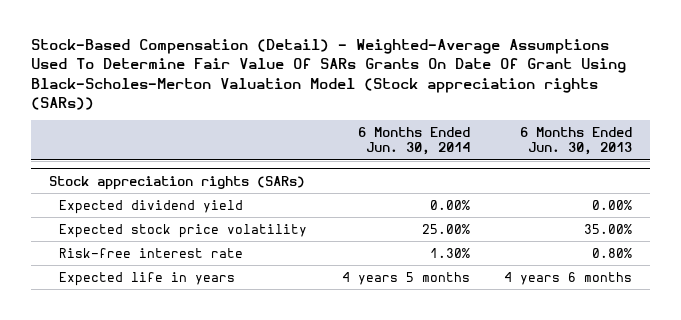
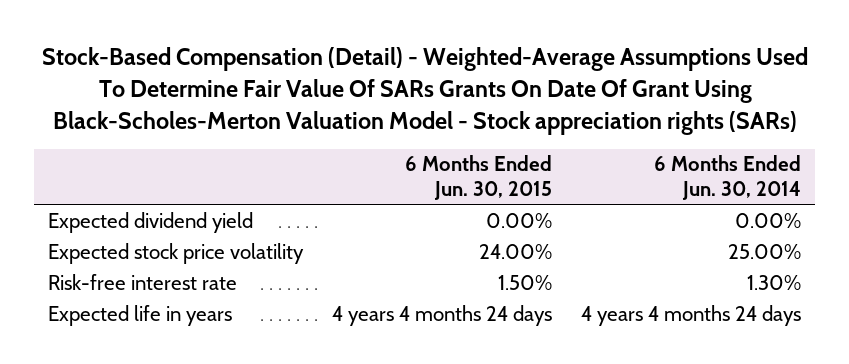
[31,39,627,110] Stock-Based Compensation (Detail) - Weighted-Average Assumptions Used To Determine Fair Value Of SARs Grants On Date Of Grant Using Black-Scholes-Merton Valuation Model (Stock appreciation rights (SARs)) -> [41,47,808,135] Stock-Based Compensation (Detail) - Weighted-Average Assumptions Used To Determine Fair Value Of SARs Grants On Date Of Grant Using Black-Scholes-Merton Valuation Model - Stock appreciation rights (SARs)
[520,126,633,156] 6 Months Ended Jun. 30, 2013 -> none
none -> [405,155,553,201] 6 Months Ended Jun. 30, 2015
[48,175,305,190] Stock appreciation rights (SARs) -> none
[341,271,470,285] 4 years 5 months -> [581,305,802,327] 4 years 4 months 24 days

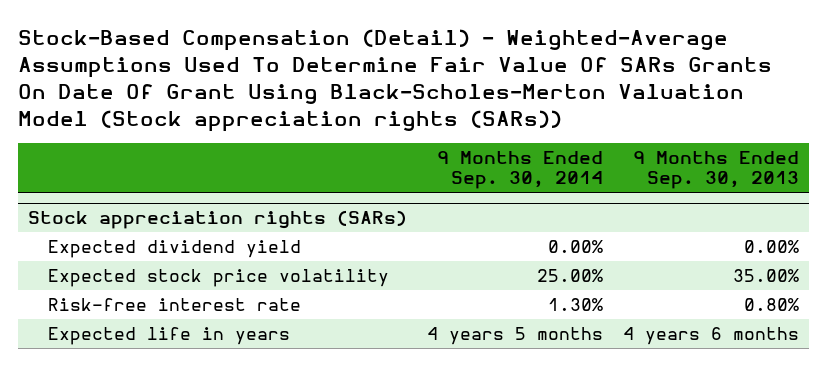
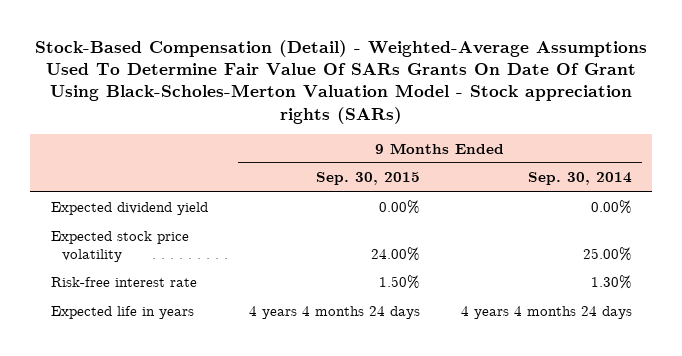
[18,29,773,132] Stock-Based Compensation (Detail) - Weighted-Average Assumptions Used To Determine Fair Value Of SARs Grants On Date Of Grant Using Black-Scholes-Merton Valuation Model (Stock appreciation rights (SARs)) -> [35,39,648,124] Stock-Based Compensation (Detail) - Weighted-Average Assumptions Used To Determine Fair Value Of SARs Grants On Date Of Grant Using Black-Scholes-Merton Valuation Model - Stock appreciation rights (SARs)
[633,150,800,190] 9 Months Ended Sep. 30, 2013 -> none
none -> [315,172,420,186] Sep. 30, 2015
[28,210,408,230] Stock appreciation rights (SARs) -> none
[427,326,604,345] 4 years 5 months -> [460,306,632,320] 4 years 4 months 24 days

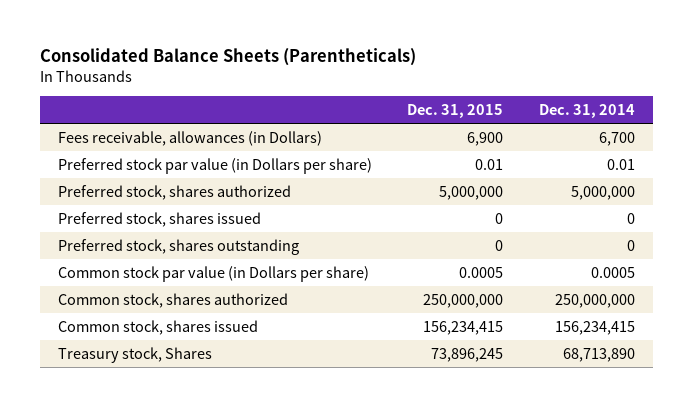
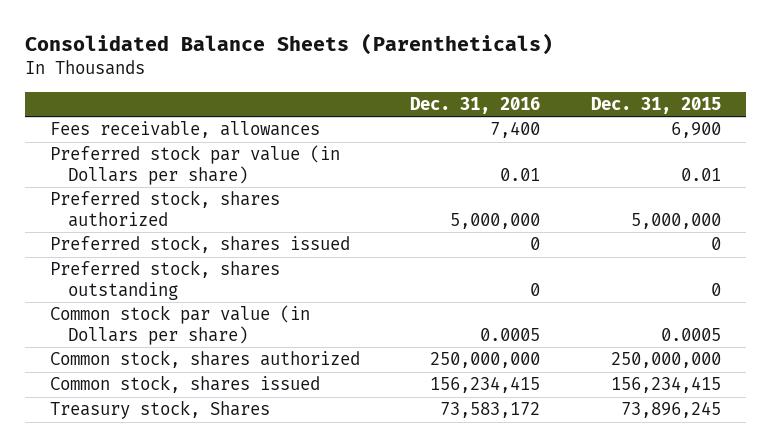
[538,103,635,118] Dec. 31, 2014 -> none
none -> [410,96,541,114] Dec. 31, 2016
[57,130,322,146] Fees receivable, allowances (in Dollars) -> [49,121,320,139] Fees receivable, allowances

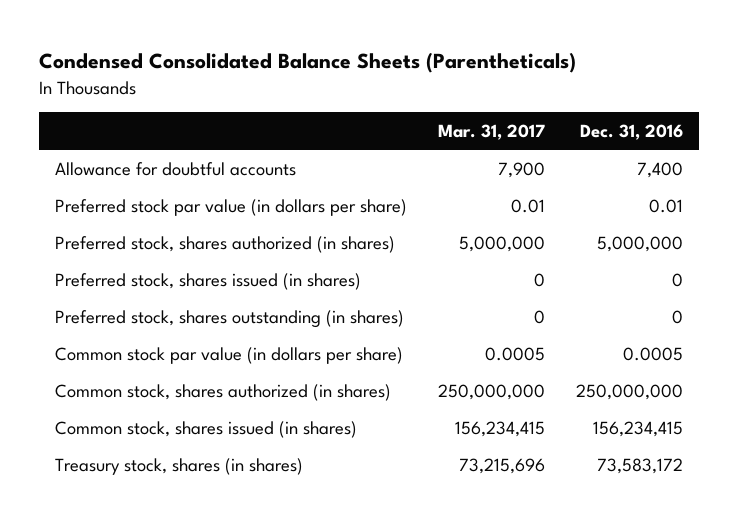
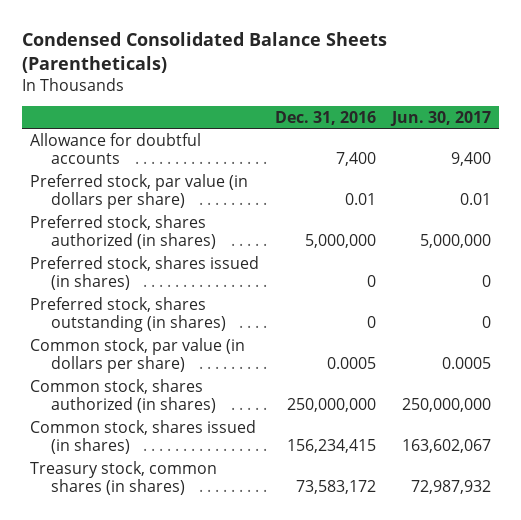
[437,124,545,141] Mar. 31, 2017 -> none
none -> [389,110,491,126] Jun. 30, 2017
[54,198,407,216] Preferred stock par value (in dollars per share) -> [30,173,249,210] Preferred stock, par value (in dollars per share)
[54,346,403,364] Common stock par value (in dollars per share) -> [30,337,246,374] Common stock, par value (in dollars per share)
[54,457,303,475] Treasury stock, shares (in shares) -> [30,460,218,496] Treasury stock, common shares (in shares)

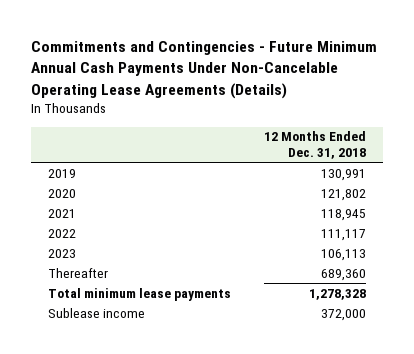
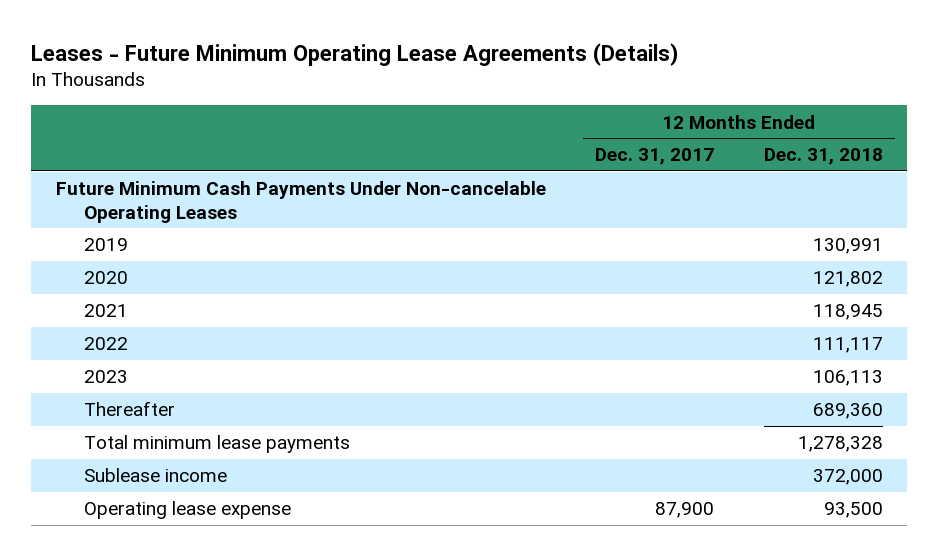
[31,41,378,99] Commitments and Contingencies - Future Minimum Annual Cash Payments Under Non-Cancelable Operating Lease Agreements (Details) -> [31,42,680,66] Leases - Future Minimum Operating Lease Agreements (Details)
none -> [595,148,715,166] Dec. 31, 2017
none -> [55,181,546,223] Future Minimum Cash Payments Under Non-cancelable Operating Leases
none -> [84,501,292,520] Operating lease expense

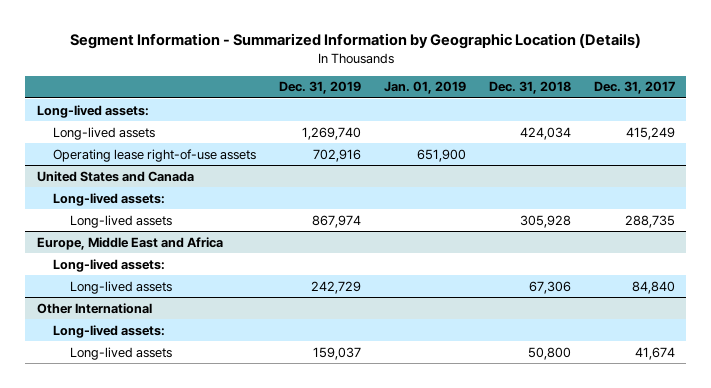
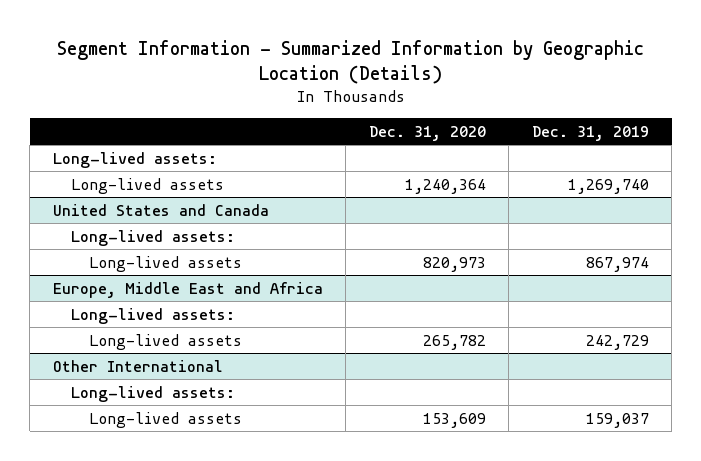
[383,81,466,95] Jan. 01, 2019 -> none
[488,81,571,95] Dec. 31, 2018 -> none
[593,81,675,95] Dec. 31, 2017 -> none
none -> [368,125,486,141] Dec. 31, 2020
[53,148,257,162] Operating lease right-of-use assets -> none

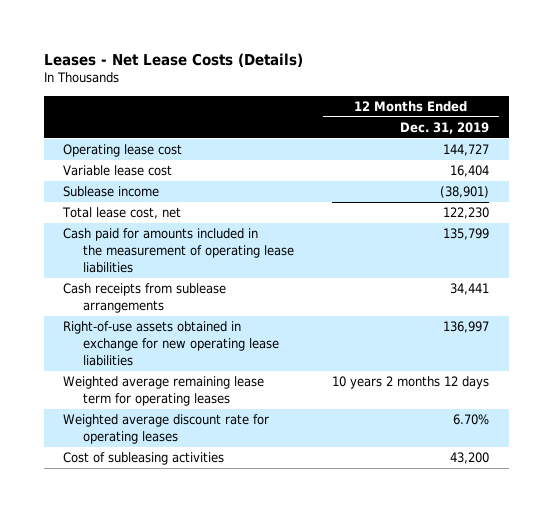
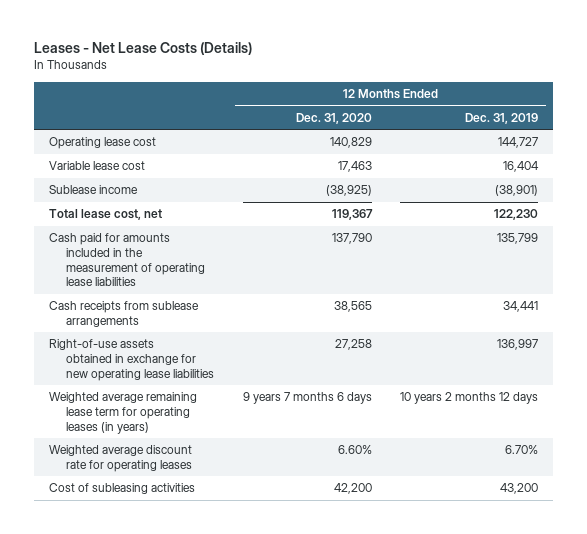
none -> [295,112,372,124] Dec. 31, 2020
[63,376,265,407] Weighted average remaining lease term for operating leases -> [48,392,197,434] Weighted average remaining lease term for operating leases (in years)

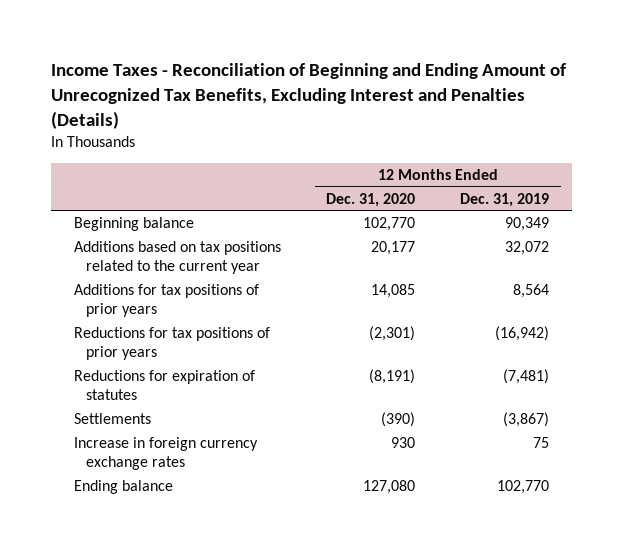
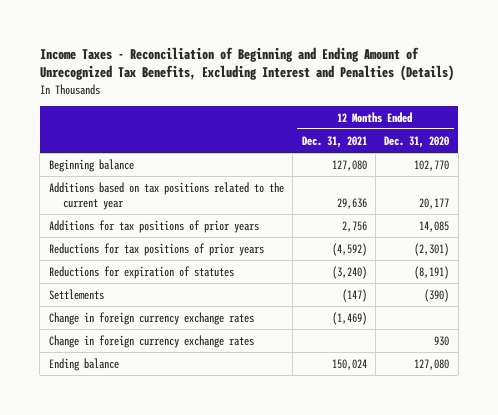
[460,192,550,207] Dec. 31, 2019 -> none
none -> [301,135,367,148] Dec. 31, 2021
none -> [48,311,254,325] Change in foreign currency exchange rates
[73,436,258,471] Increase in foreign currency exchange rates -> [48,334,254,348] Change in foreign currency exchange rates

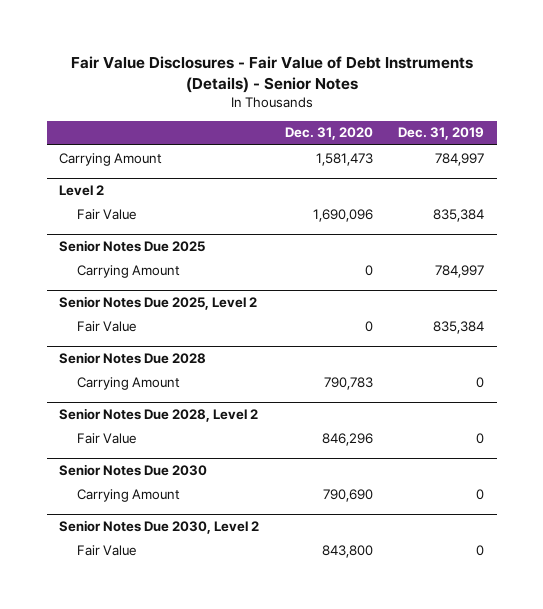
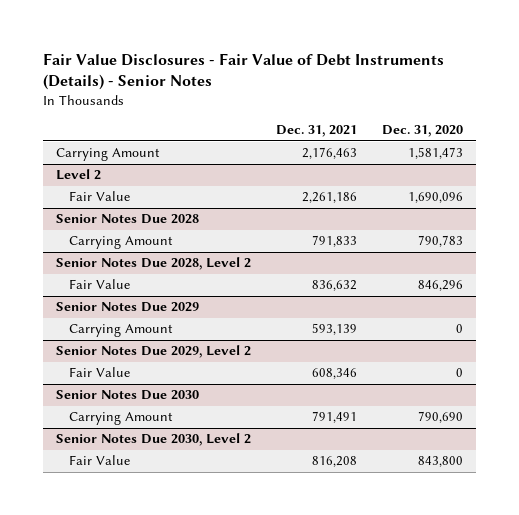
[397,127,484,141] Dec. 31, 2019 -> none
none -> [275,125,357,138] Dec. 31, 2021
[59,240,206,253] Senior Notes Due 2025 -> none
[77,264,181,278] Carrying Amount -> none
[59,296,258,311] Senior Notes Due 2025, Level 2 -> none
[77,320,137,332] Fair Value -> none
none -> [55,302,199,313] Senior Notes Due 2029
none -> [68,324,173,338] Carrying Amount
none -> [55,345,251,359] Senior Notes Due 2029, Level 2
none -> [68,367,130,378] Fair Value

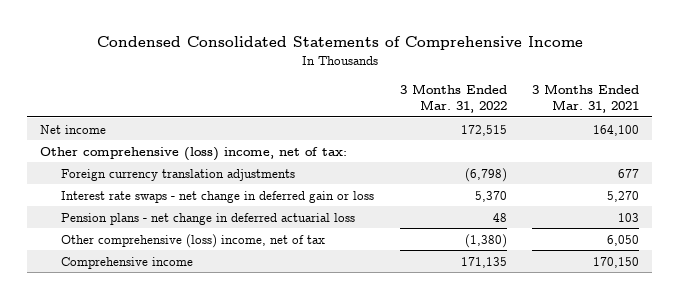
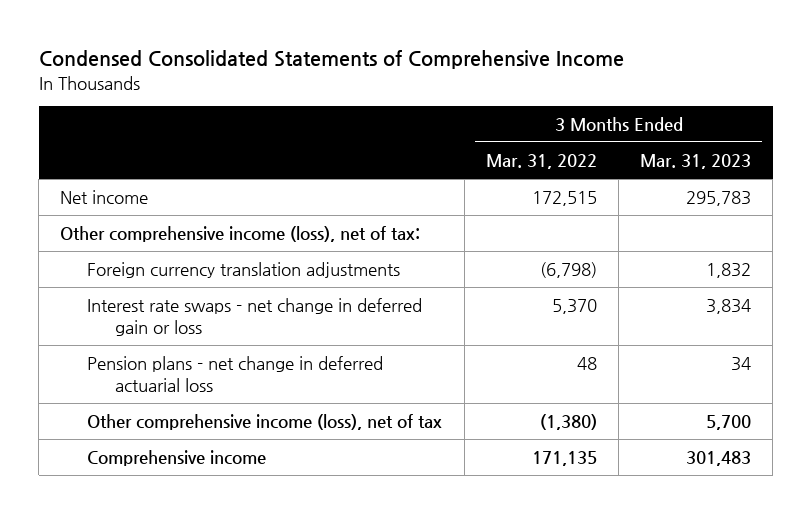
[532,83,640,114] 3 Months Ended Mar. 31, 2021 -> none
none -> [640,154,752,170] Mar. 31, 2023
[39,146,347,161] Other comprehensive (loss) income, net of tax: -> [60,226,421,243] Other comprehensive income (loss), net of tax:
[60,233,325,248] Other comprehensive (loss) income, net of tax -> [87,414,443,431] Other comprehensive income (loss), net of tax

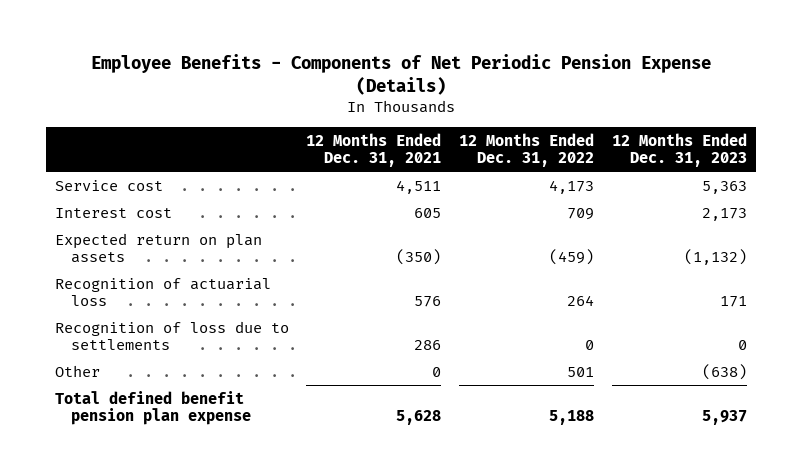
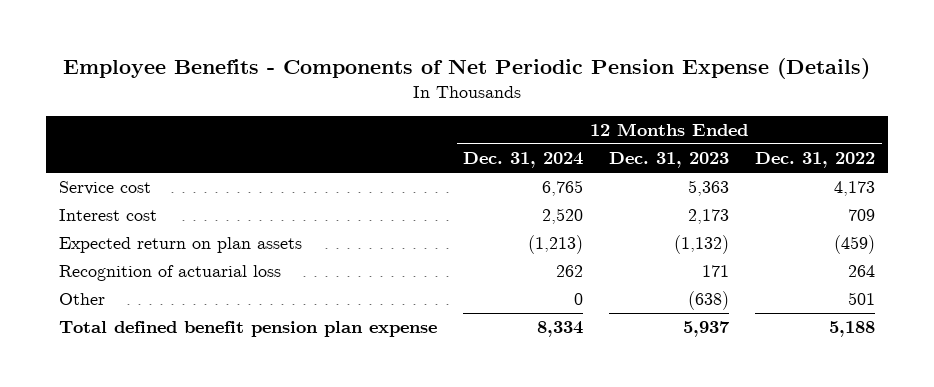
[306,133,442,168] 12 Months Ended Dec. 31, 2021 -> none
none -> [463,152,584,169] Dec. 31, 2024
[54,320,289,350] Recognition of loss due to settlements -> none

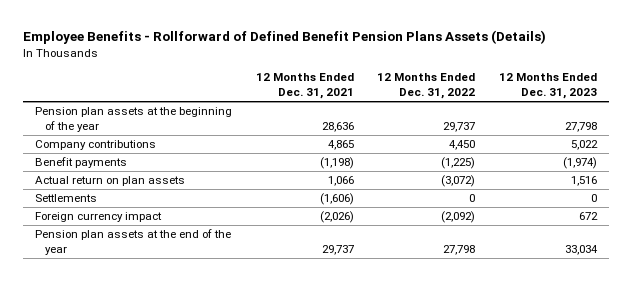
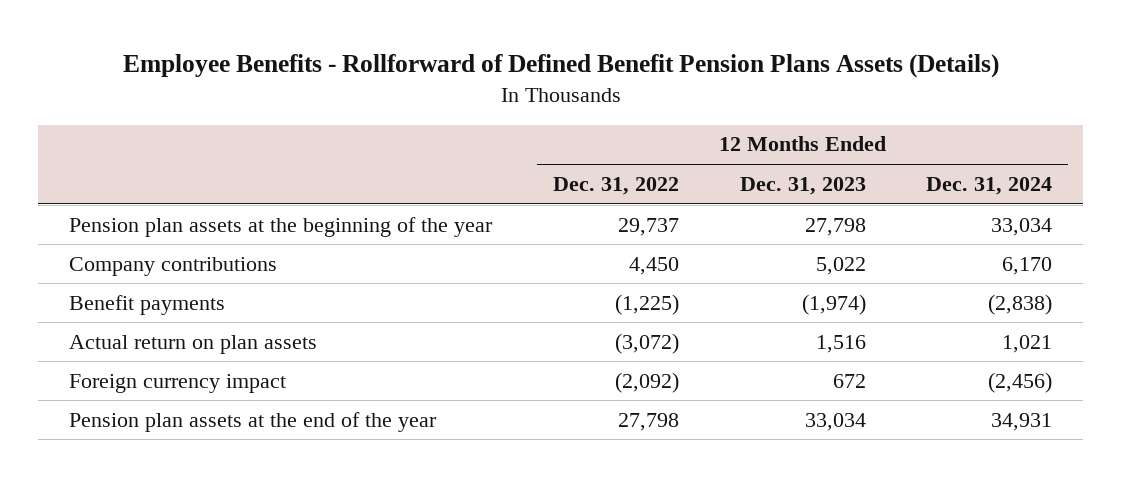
[255,73,354,100] 12 Months Ended Dec. 31, 2021 -> none
none -> [926,176,1053,195] Dec. 31, 2024
[34,194,97,203] Settlements -> none

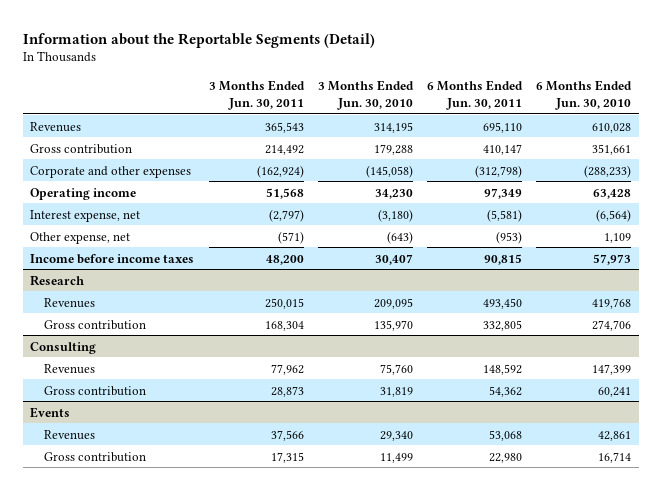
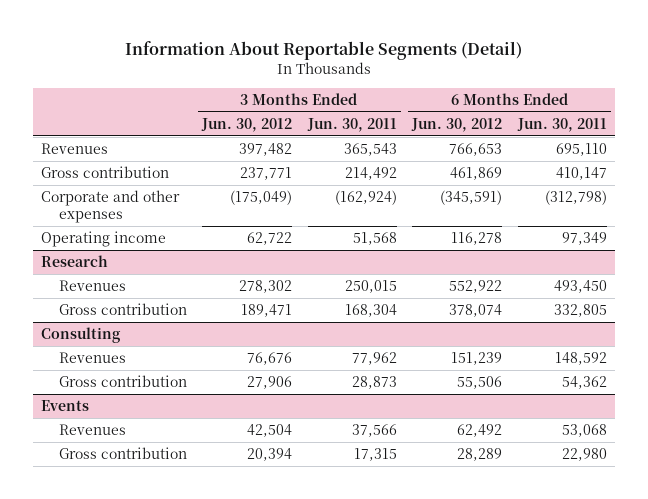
[23,32,376,48] Information about the Reportable Segments (Detail) -> [124,40,522,60] Information About Reportable Segments (Detail)
[317,80,414,111] 3 Months Ended Jun. 30, 2010 -> none
[536,80,633,111] 6 Months Ended Jun. 30, 2010 -> none
none -> [201,117,293,132] Jun. 30, 2012
none -> [411,117,503,132] Jun. 30, 2012
[30,209,141,222] Interest expense, net -> none
[30,231,131,244] Other expense, net -> none
[30,253,195,264] Income before income taxes -> none

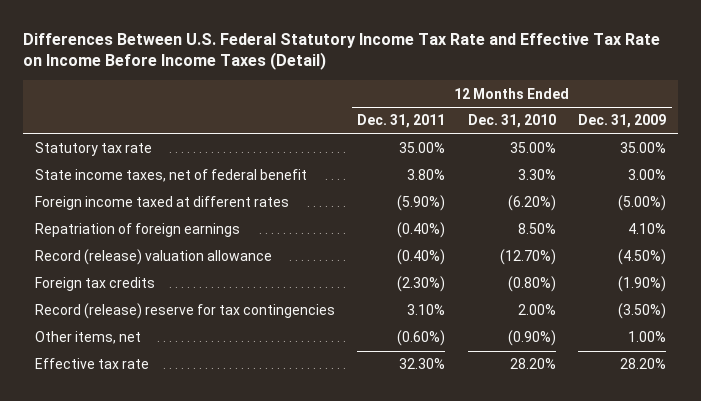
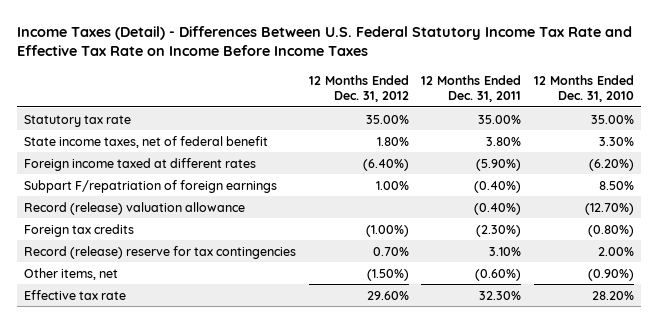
[23,32,661,71] Differences Between U.S. Federal Statutory Income Tax Rate and Effective Tax Rate on Income Before Income Taxes (Detail) -> [17,25,633,57] Income Taxes (Detail) - Differences Between U.S. Federal Statutory Income Tax Rate and Effective Tax Rate on Income Before Income Taxes
[578,114,667,129] Dec. 31, 2009 -> none
none -> [308,74,409,103] 12 Months Ended Dec. 31, 2012
[34,223,240,238] Repatriation of foreign earnings -> [23,179,277,193] Subpart F/repatriation of foreign earnings

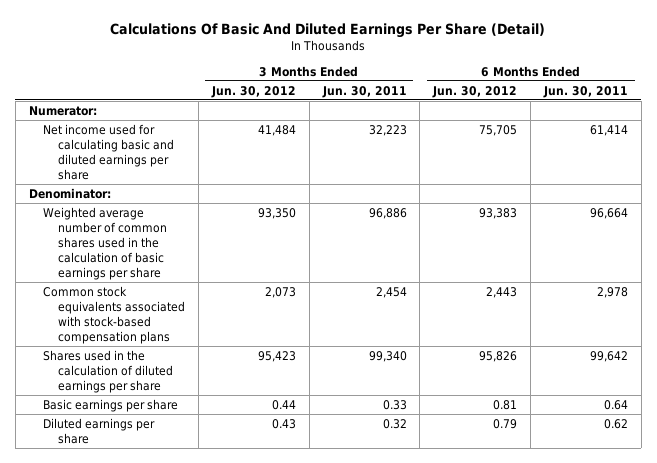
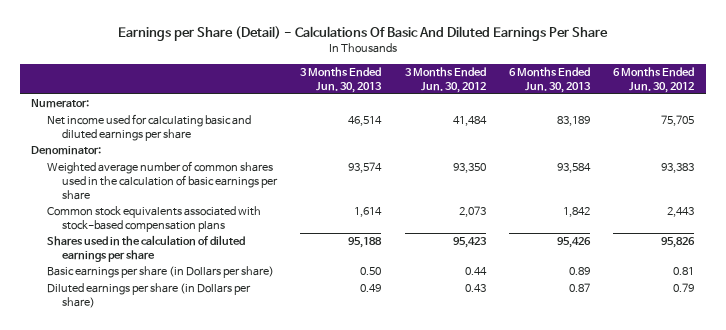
[110,22,546,38] Calculations Of Basic And Diluted Earnings Per Share (Detail) -> [117,26,608,42] Earnings per Share (Detail) - Calculations Of Basic And Diluted Earnings Per Share
[321,85,407,98] Jun. 30, 2011 -> none
[543,85,629,98] Jun. 30, 2011 -> none
none -> [300,66,383,93] 3 Months Ended Jun. 30, 2013
none -> [509,66,592,93] 6 Months Ended Jun. 30, 2013
[43,398,179,412] Basic earnings per share -> [46,266,274,279] Basic earnings per share (in Dollars per share)
[43,417,156,444] Diluted earnings per share -> [46,283,251,309] Diluted earnings per share (in Dollars per share)

